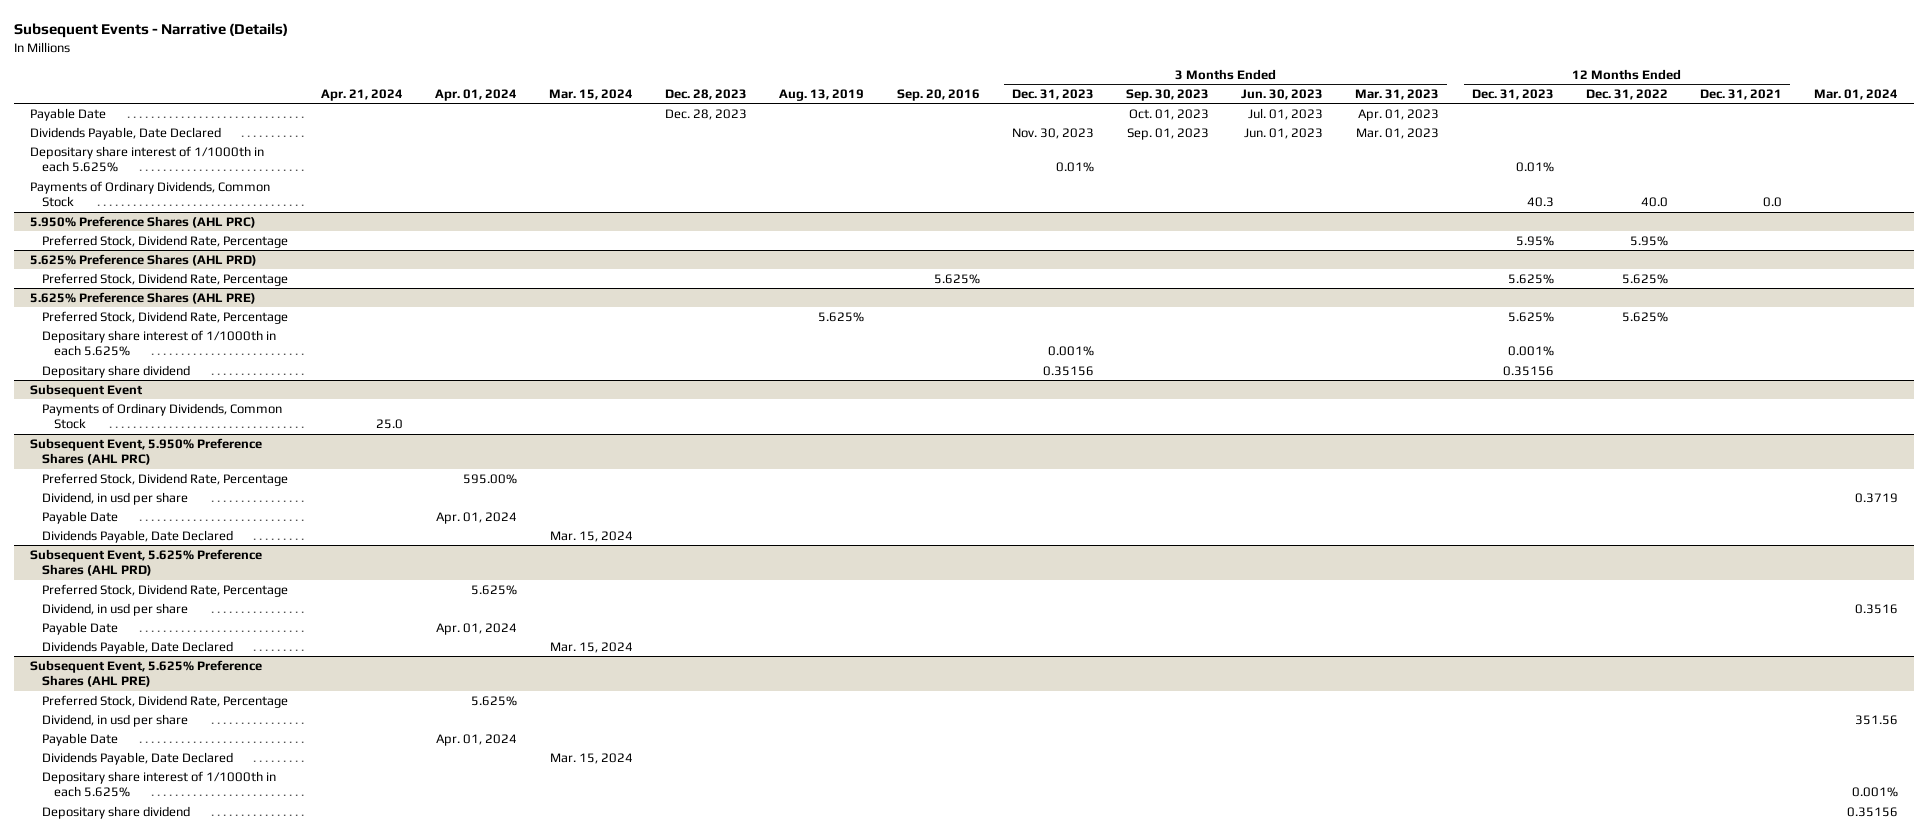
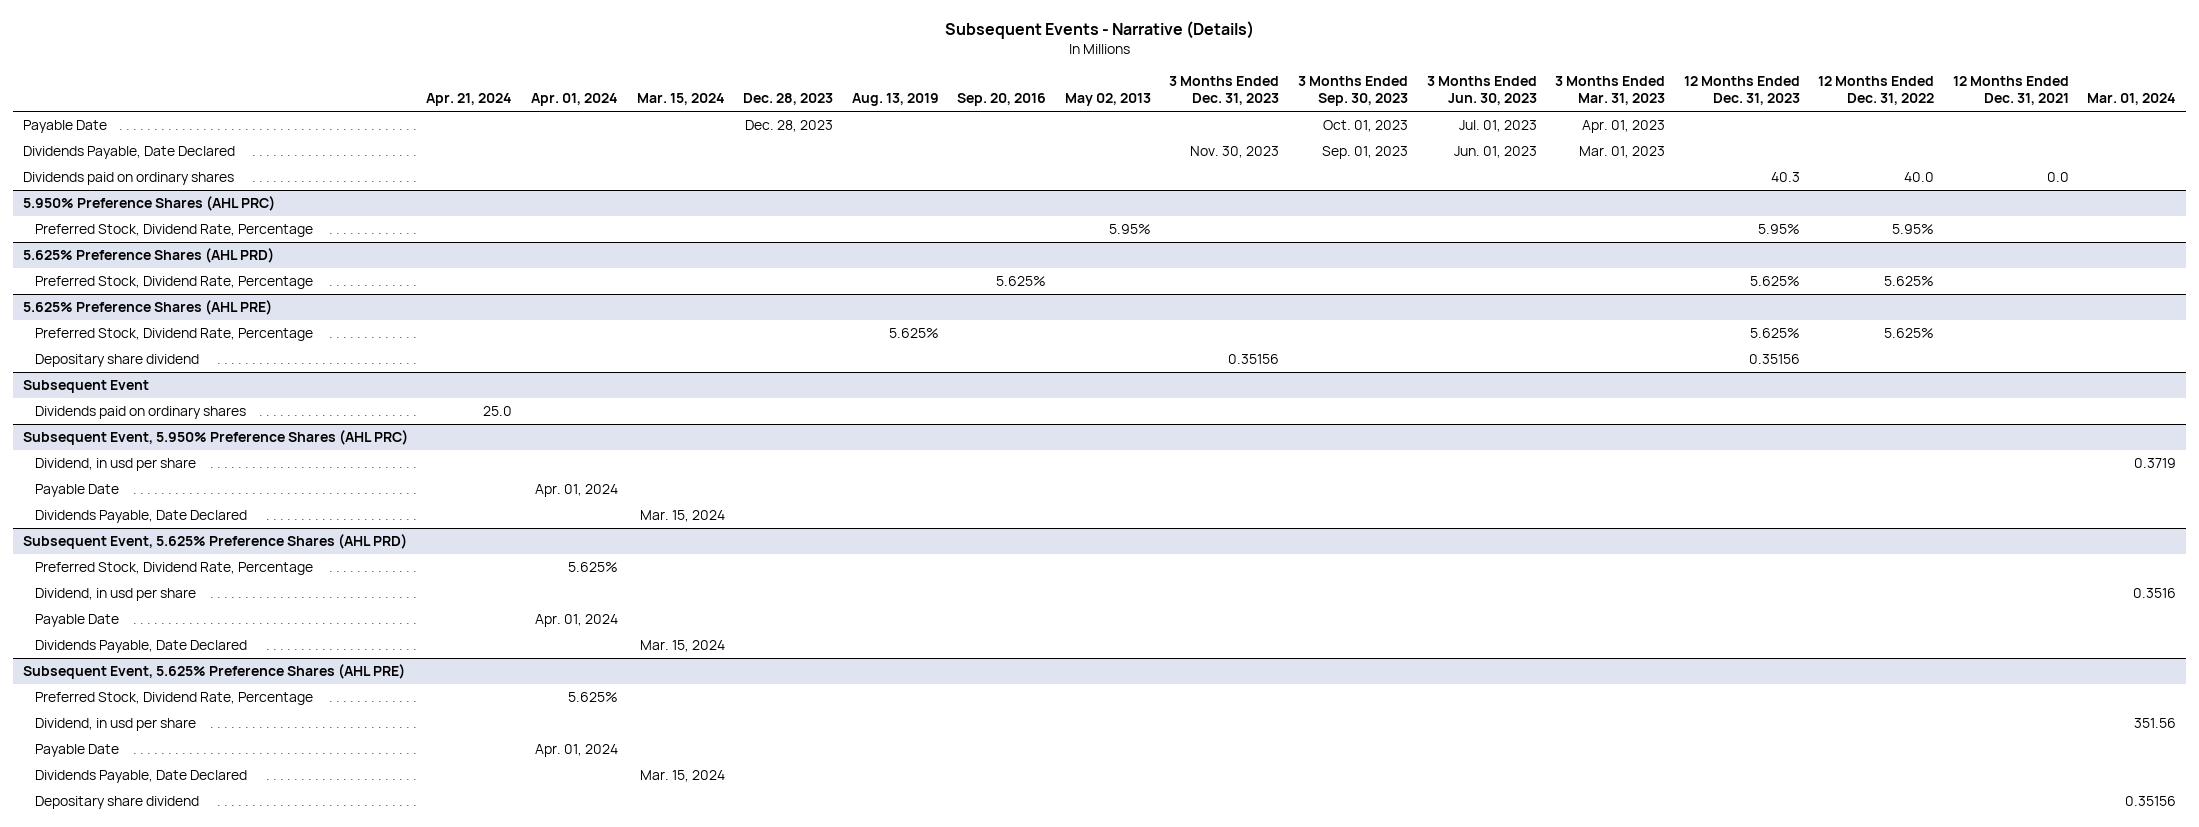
none -> [1064,93,1151,107] May 02, 2013
[30,145,265,173] Depositary share interest of 1/1000th in each 5.625% -> none
[30,180,271,208] Payments of Ordinary Dividends, Common Stock -> [22,171,234,185] Dividends paid on ordinary shares
[42,329,277,357] Depositary share interest of 1/1000th in each 5.625% -> none
[42,402,283,430] Payments of Ordinary Dividends, Common Stock -> [35,405,247,419] Dividends paid on ordinary shares
[42,472,289,486] Preferred Stock, Dividend Rate, Percentage -> none
[42,770,277,798] Depositary share interest of 1/1000th in each 5.625% -> none

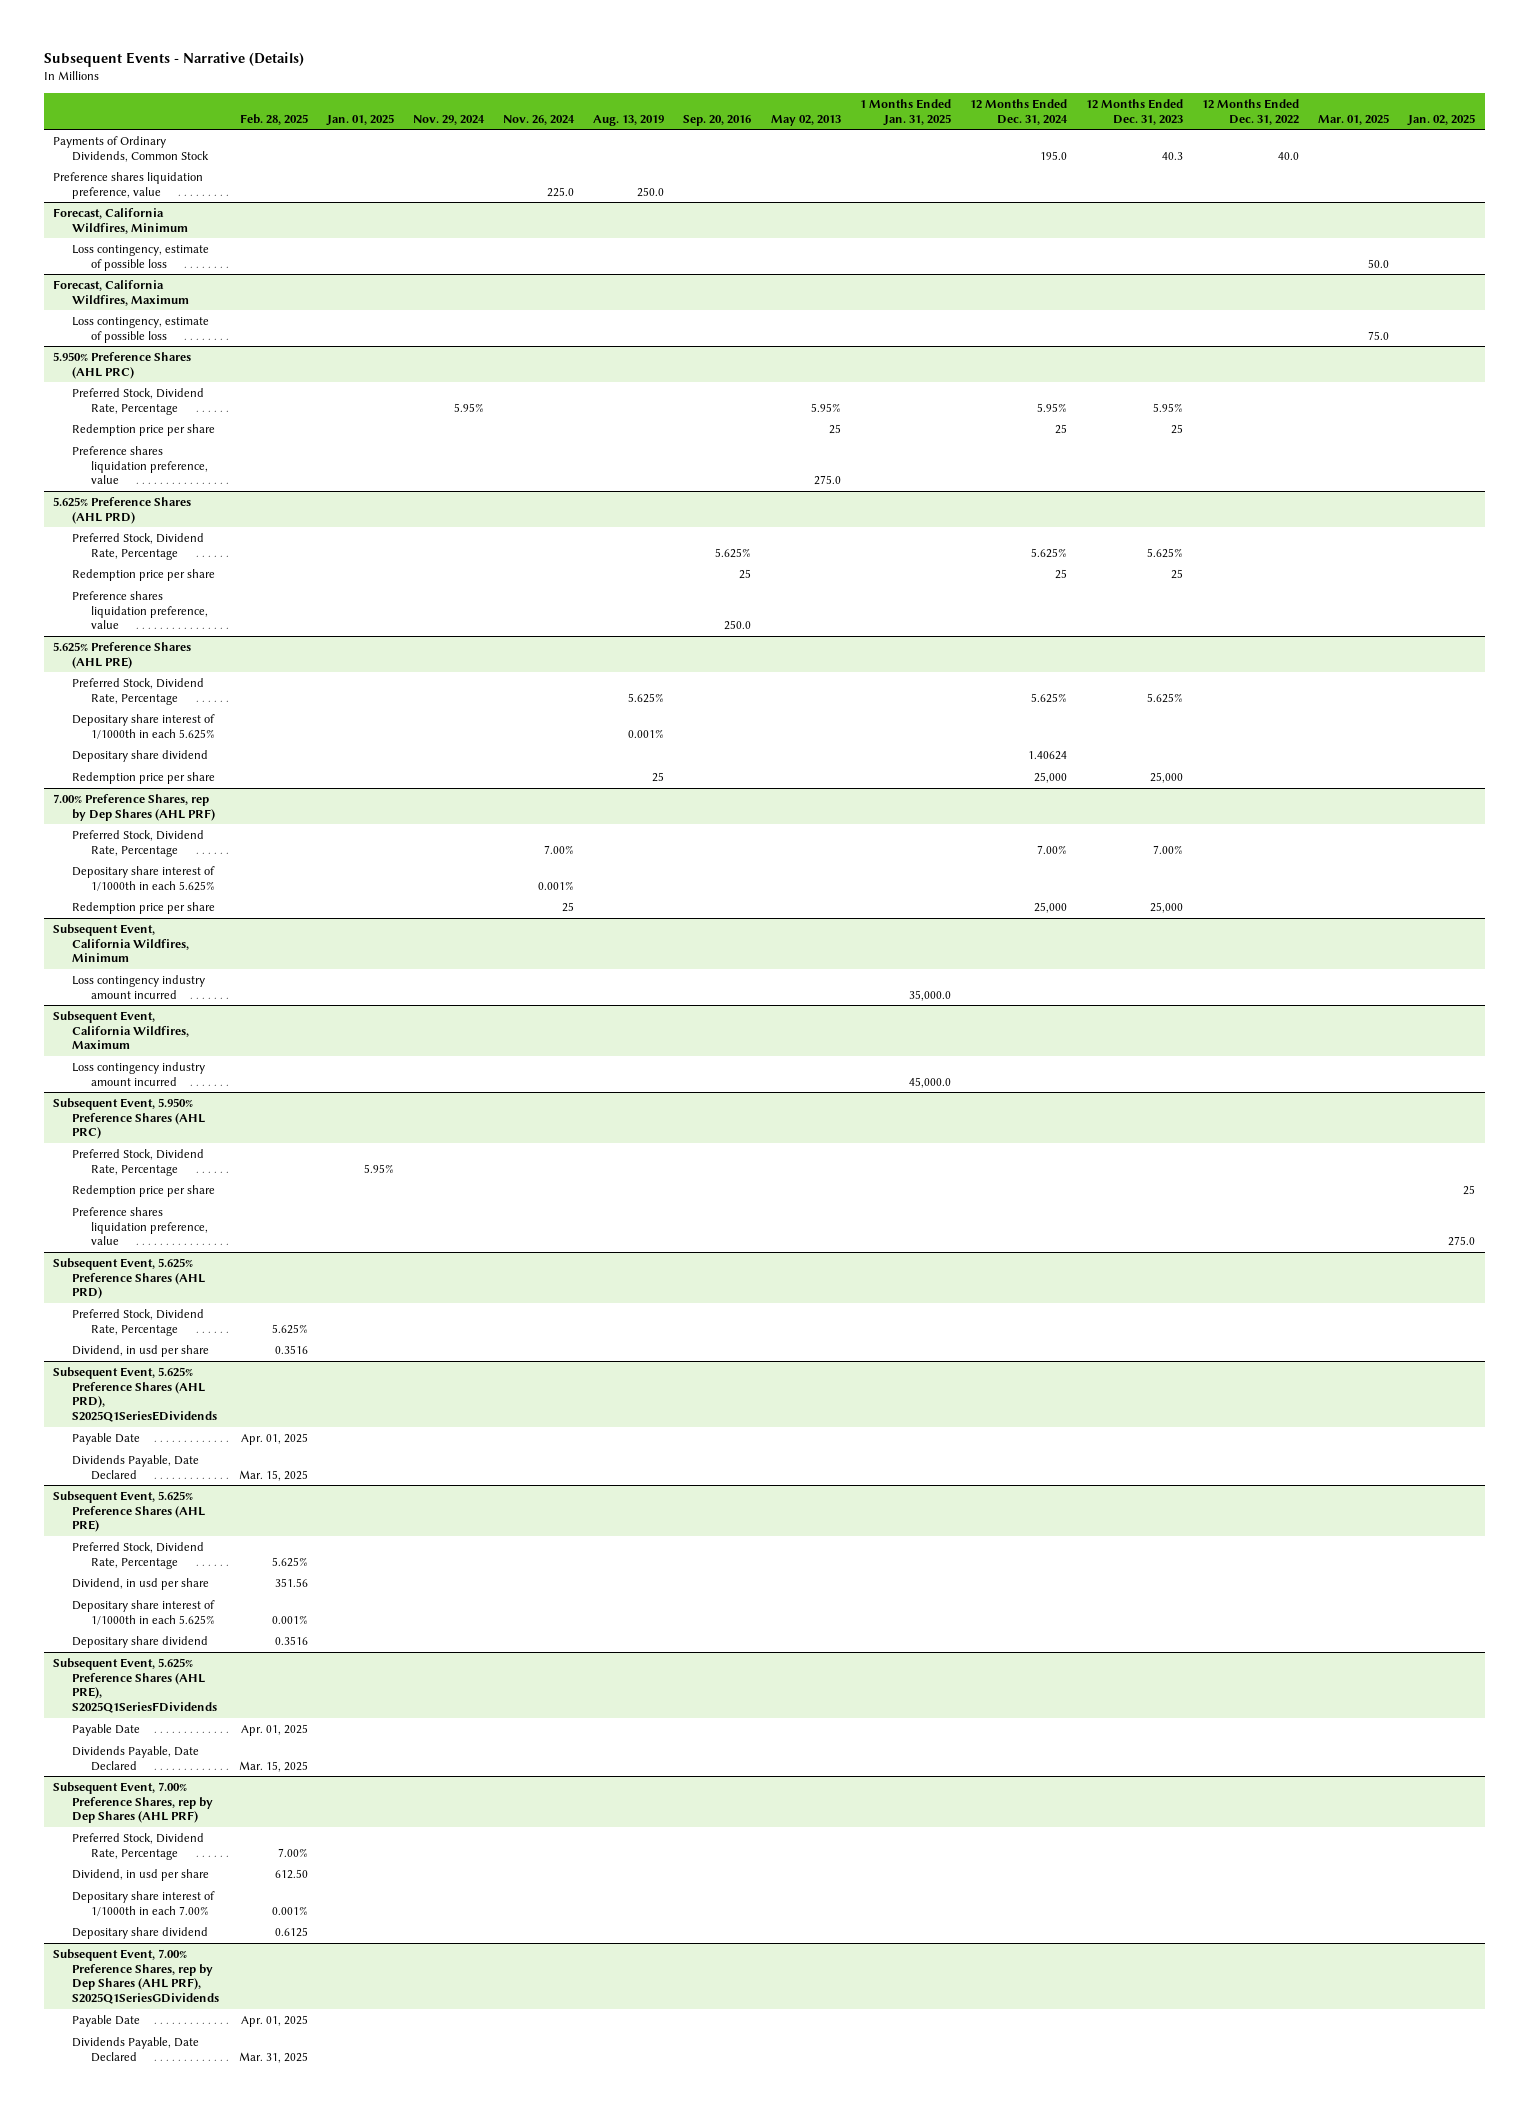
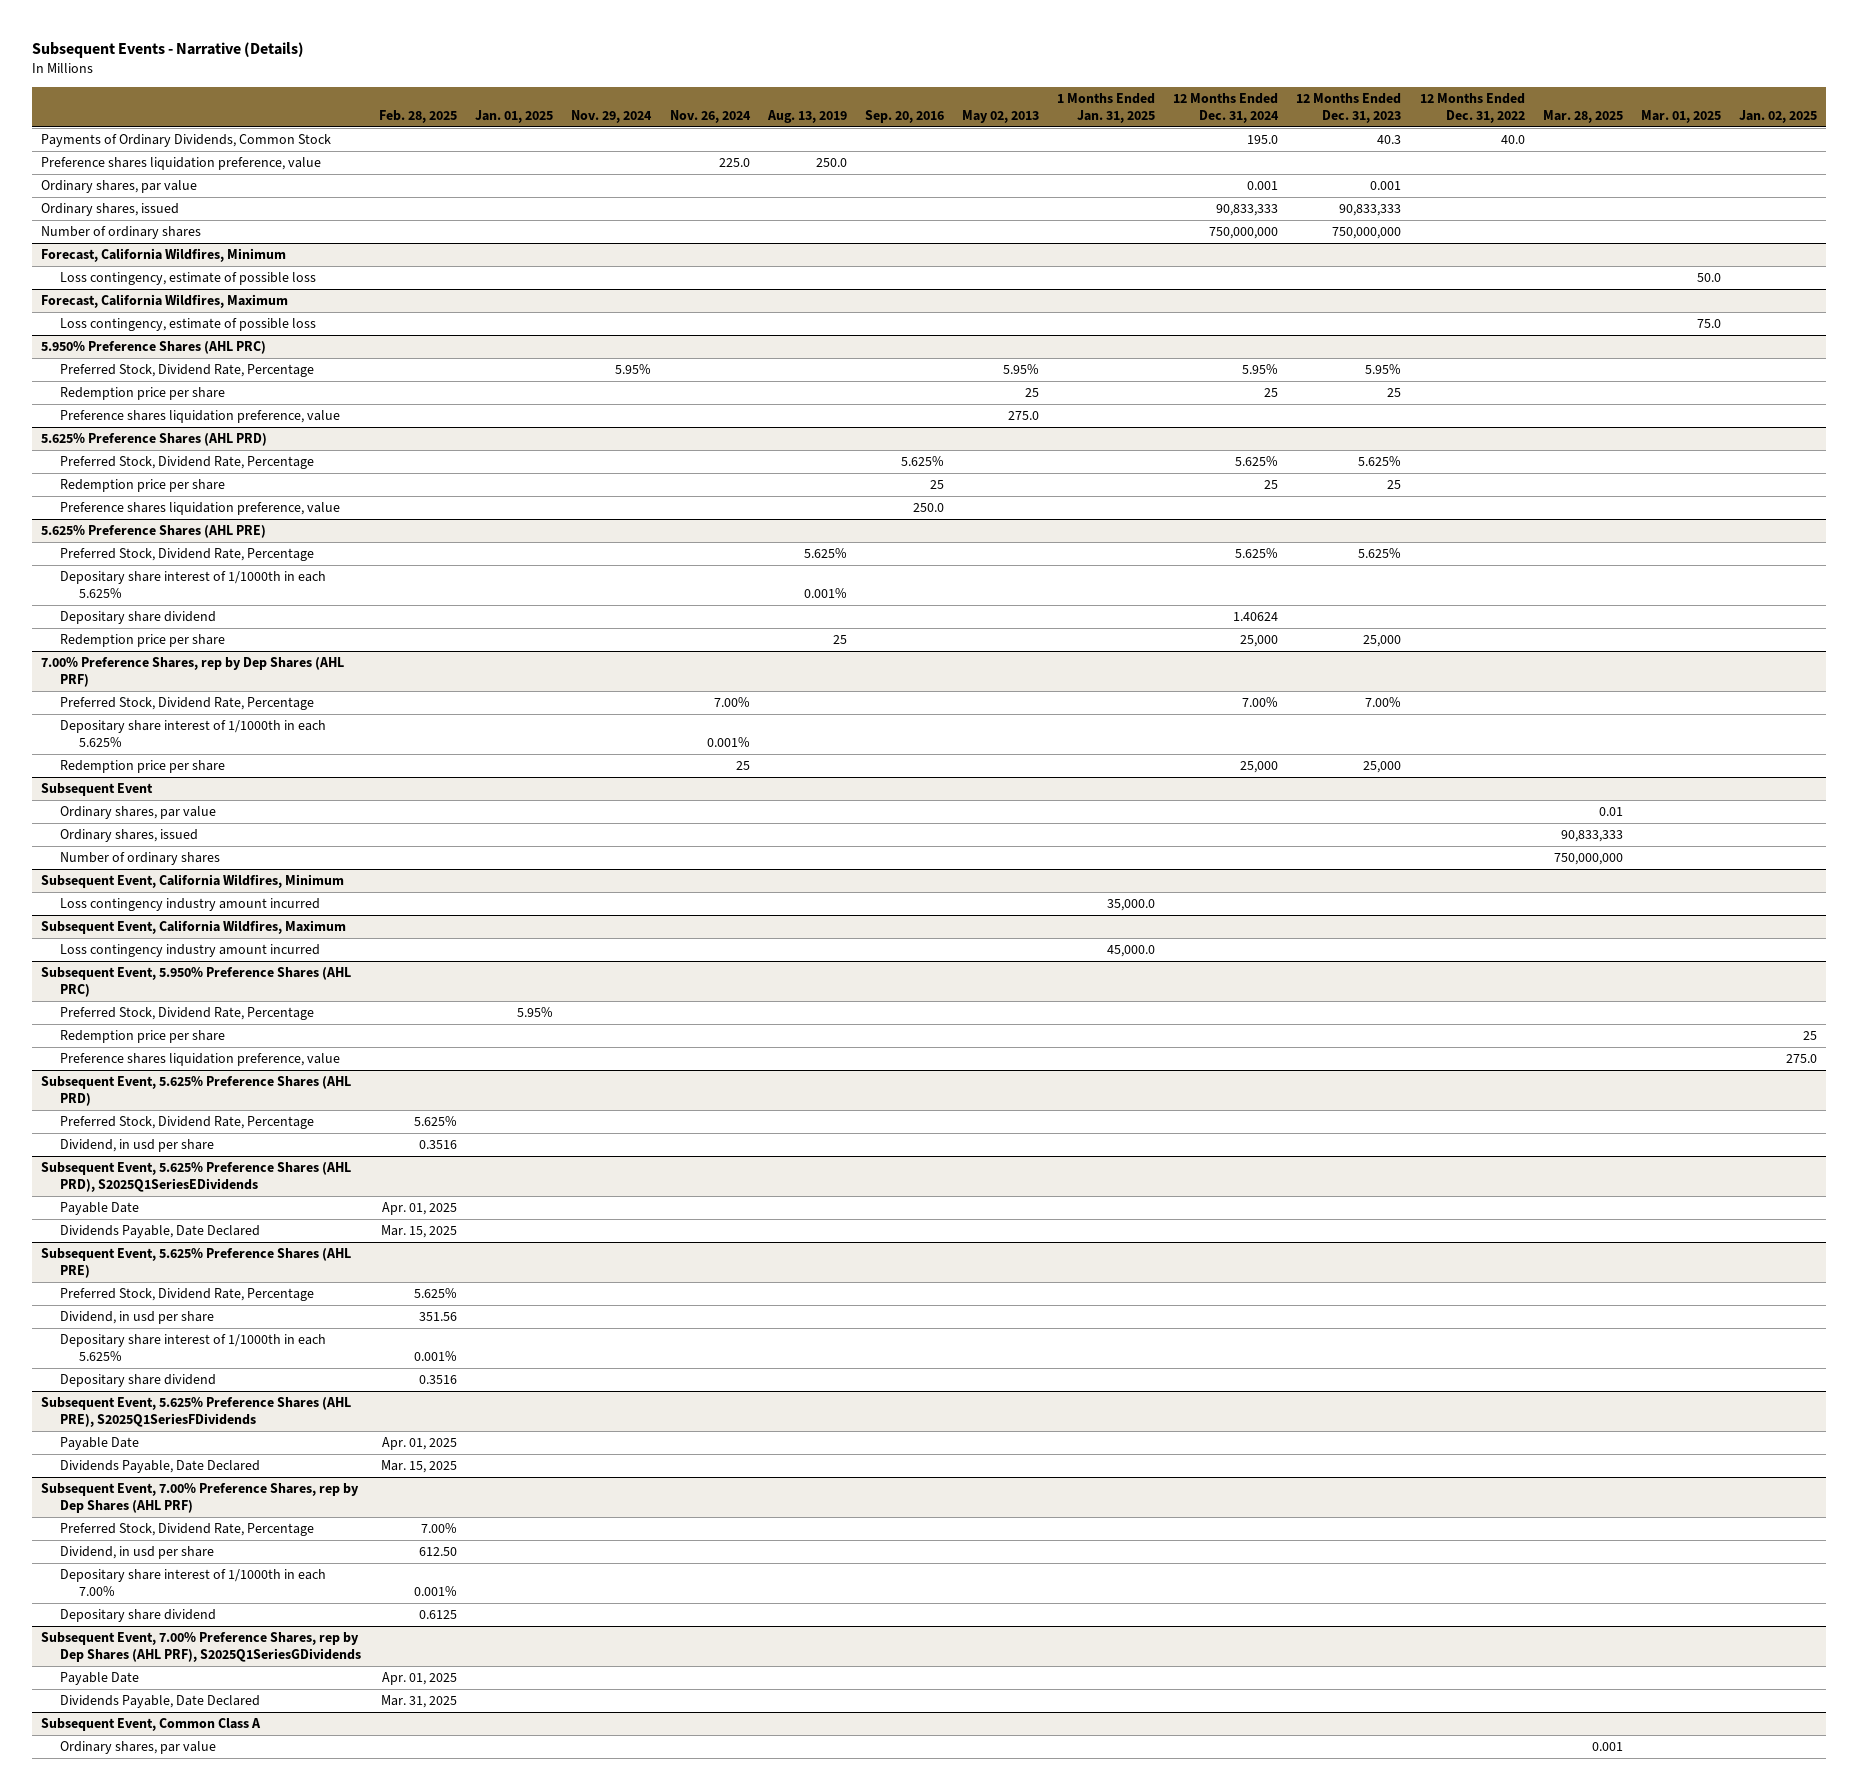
none -> [1542,109,1623,123] Mar. 28, 2025
none -> [41,180,198,194] Ordinary shares, par value
none -> [41,203,180,217] Ordinary shares, issued
none -> [41,226,202,240] Number of ordinary shares
none -> [41,783,154,797] Subsequent Event
none -> [59,806,216,820] Ordinary shares, par value
none -> [59,829,198,843] Ordinary shares, issued
none -> [59,852,220,866] Number of ordinary shares
none -> [41,1718,262,1732] Subsequent Event, Common Class A
none -> [59,1741,216,1755] Ordinary shares, par value

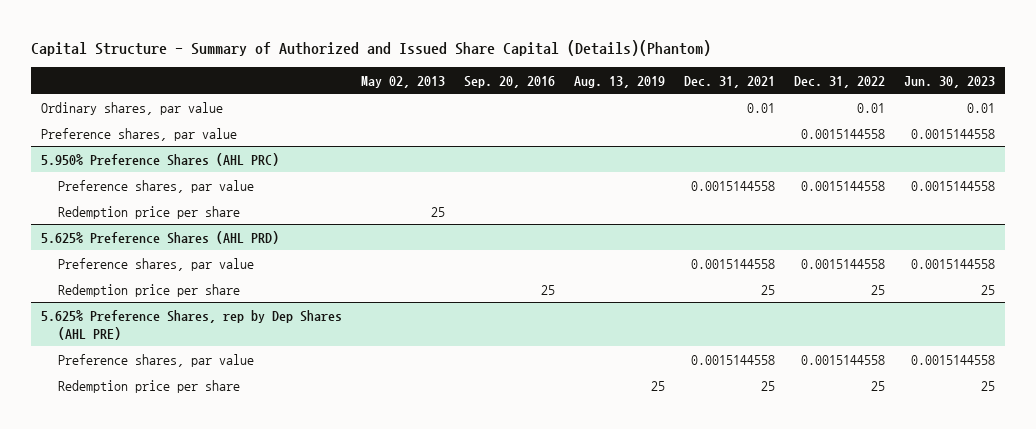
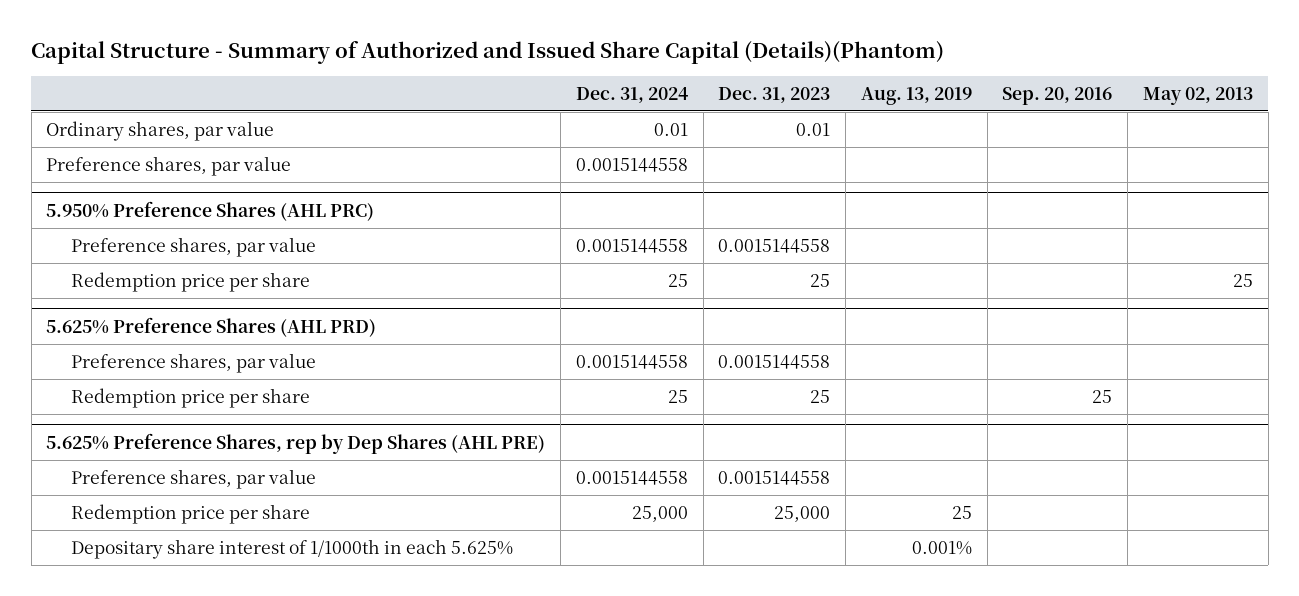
[683,75,775,88] Dec. 31, 2021 -> none
[794,75,886,88] Dec. 31, 2022 -> none
[904,75,996,88] Jun. 30, 2023 -> none
none -> [575,87,688,104] Dec. 31, 2024
none -> [718,87,831,104] Dec. 31, 2023
none -> [70,538,513,559] Depositary share interest of 1/1000th in each 5.625%

